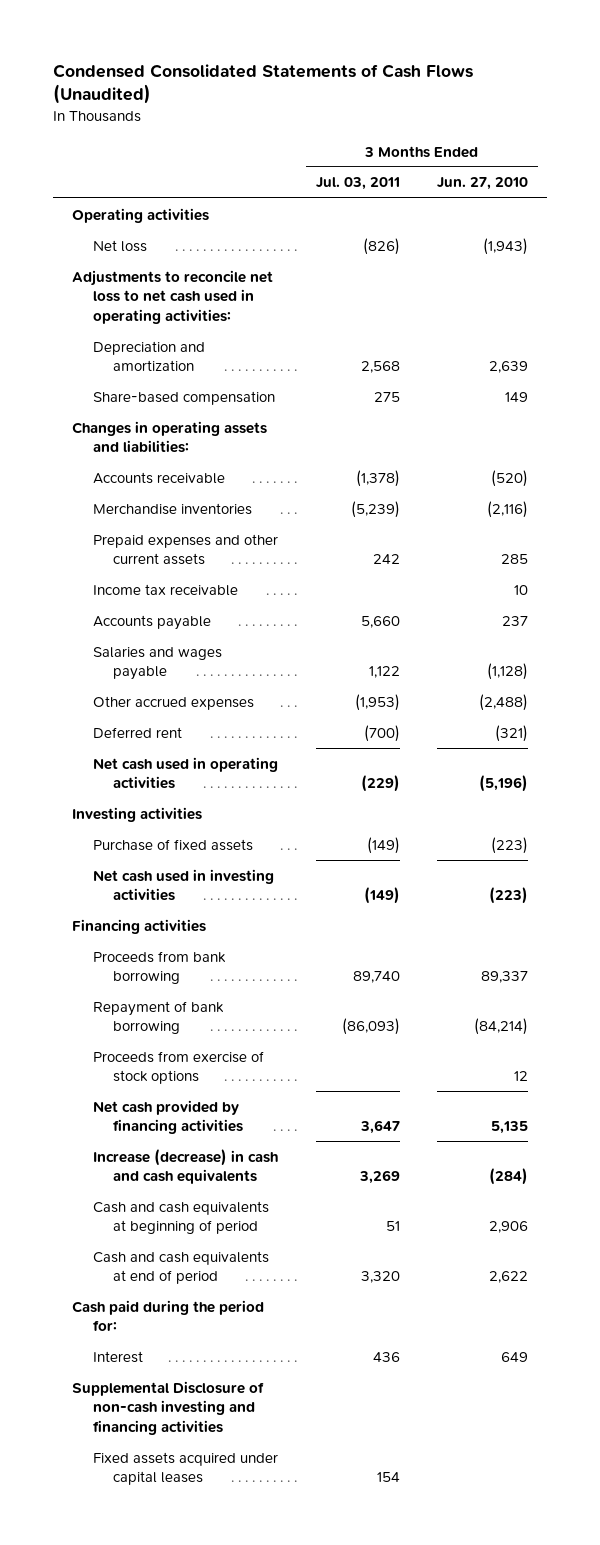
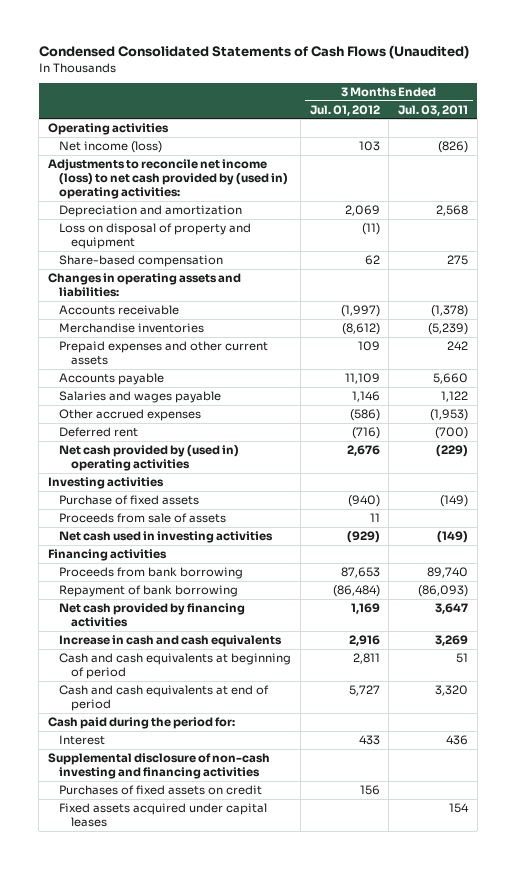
[437,177,529,191] Jun. 27, 2010 -> none
none -> [309,104,380,116] Jul. 01, 2012
[92,239,147,252] Net loss -> [59,140,163,153] Net income (loss)
[71,269,273,324] Adjustments to reconcile net loss to net cash used in operating activities: -> [47,158,289,200] Adjustments to reconcile net income (loss) to net cash provided by (used in) operating activities:
none -> [59,222,252,250] Loss on disposal of property and equipment
[92,583,238,596] Income tax receivable -> none
[92,756,278,790] Net cash used in operating activities -> [59,444,240,472] Net cash provided by (used in) operating activities
none -> [59,512,227,523] Proceeds from sale of assets
[92,1050,264,1085] Proceeds from exercise of stock options -> none
[92,1148,278,1185] Increase (decrease) in cash and cash equivalents -> [59,634,283,647] Increase in cash and cash equivalents
[71,1380,264,1435] Supplemental Disclosure of non-cash investing and financing activities -> [47,752,270,780] Supplemental disclosure of non-cash investing and financing activities
none -> [59,784,263,795] Purchases of fixed assets on credit

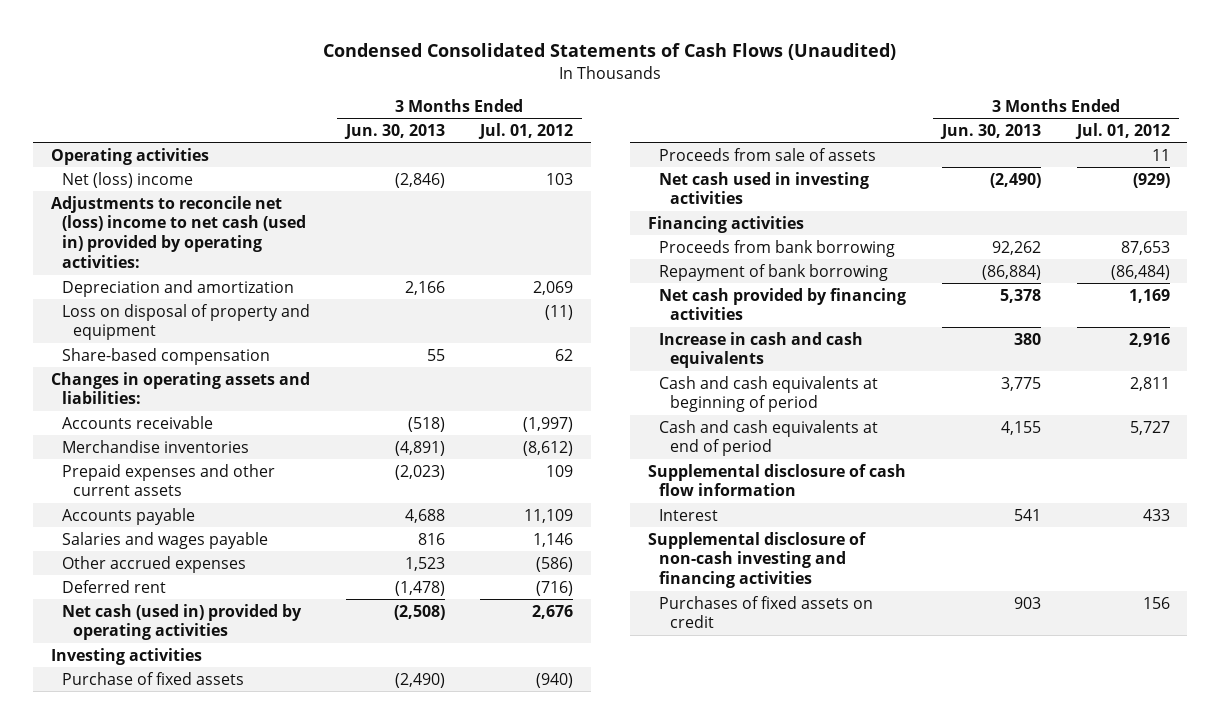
[398,104,469,116] Jul. 03, 2011 -> none
none -> [343,123,445,139] Jun. 30, 2013
[59,140,163,153] Net income (loss) -> [62,171,194,188] Net (loss) income
[47,158,289,200] Adjustments to reconcile net income (loss) to net cash provided by (used in) operating activities: -> [50,195,307,269] Adjustments to reconcile net (loss) income to net cash (used in) provided by operating activities:
[59,444,240,472] Net cash provided by (used in) operating activities -> [62,603,303,641] Net cash (used in) provided by operating activities
[47,716,235,729] Cash paid during the period for: -> none
none -> [647,463,906,497] Supplemental disclosure of cash flow information
[59,802,268,828] Fixed assets acquired under capital leases -> none

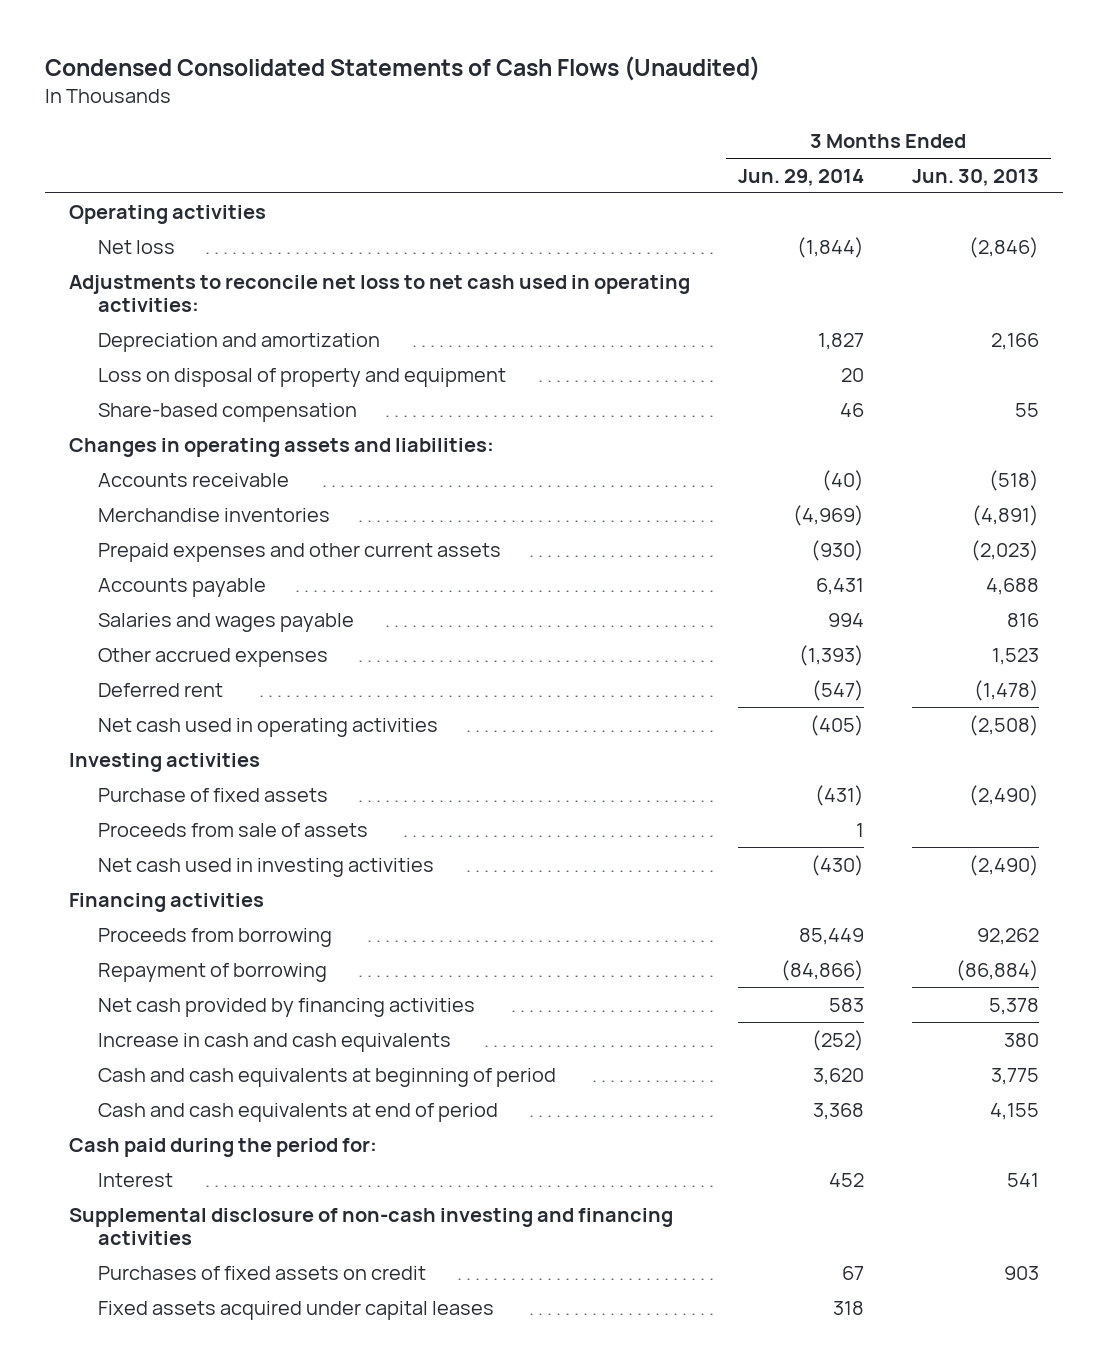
[478,122,574,139] Jul. 01, 2012 -> none
none -> [737,168,864,186] Jun. 29, 2014
[62,171,194,188] Net (loss) income -> [97,239,175,254] Net loss
[50,195,307,269] Adjustments to reconcile net (loss) income to net cash (used in) provided by operating activities: -> [68,274,690,313] Adjustments to reconcile net loss to net cash used in operating activities:
[62,603,303,641] Net cash (used in) provided by operating activities -> [97,717,438,737] Net cash used in operating activities
[658,239,895,257] Proceeds from bank borrowing -> [97,927,332,947] Proceeds from borrowing
[658,263,888,281] Repayment of bank borrowing -> [97,962,327,982] Repayment of borrowing
[647,463,906,497] Supplemental disclosure of cash flow information -> none
none -> [68,1137,377,1157] Cash paid during the period for:
none -> [97,1300,494,1320] Fixed assets acquired under capital leases

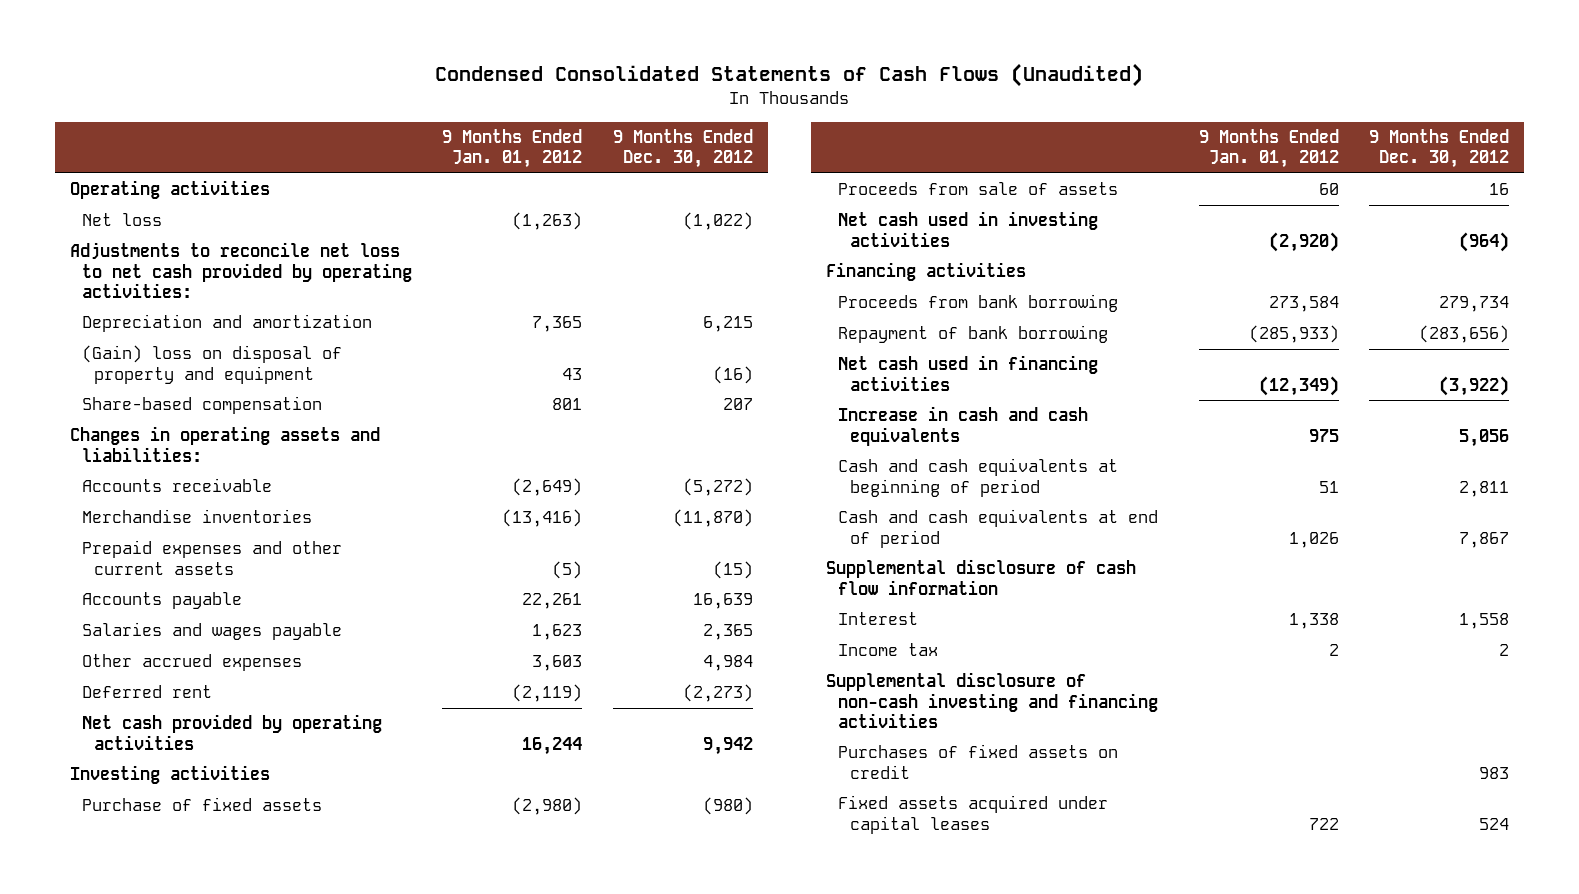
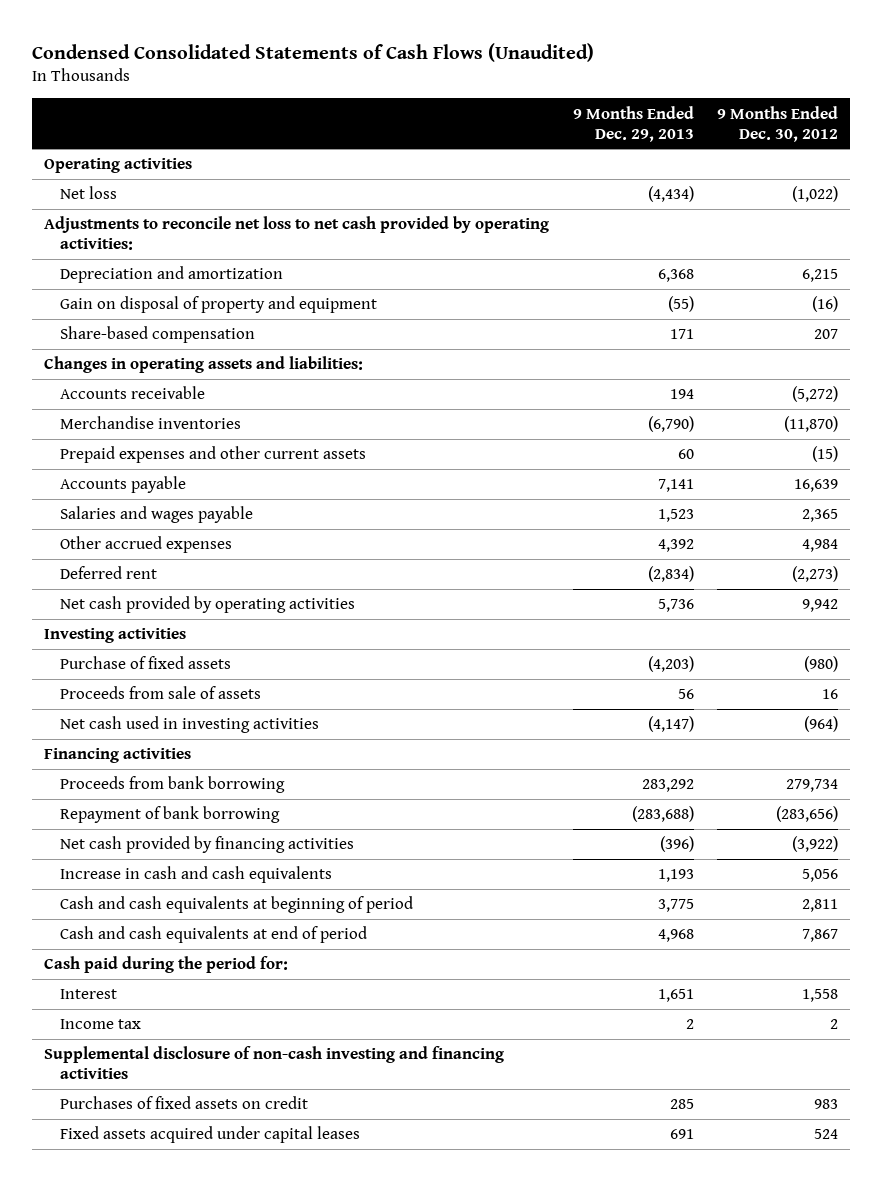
[442,128,583,169] 9 Months Ended Jan. 01, 2012 -> none
none -> [572,105,694,142] 9 Months Ended Dec. 29, 2013
[81,345,342,384] (Gain) loss on disposal of property and equipment -> [59,296,377,314] Gain on disposal of property and equipment
[838,355,1099,391] Net cash used in financing activities -> [59,836,354,854] Net cash provided by financing activities
[825,559,1136,595] Supplemental disclosure of cash flow information -> none
none -> [44,956,289,974] Cash paid during the period for:

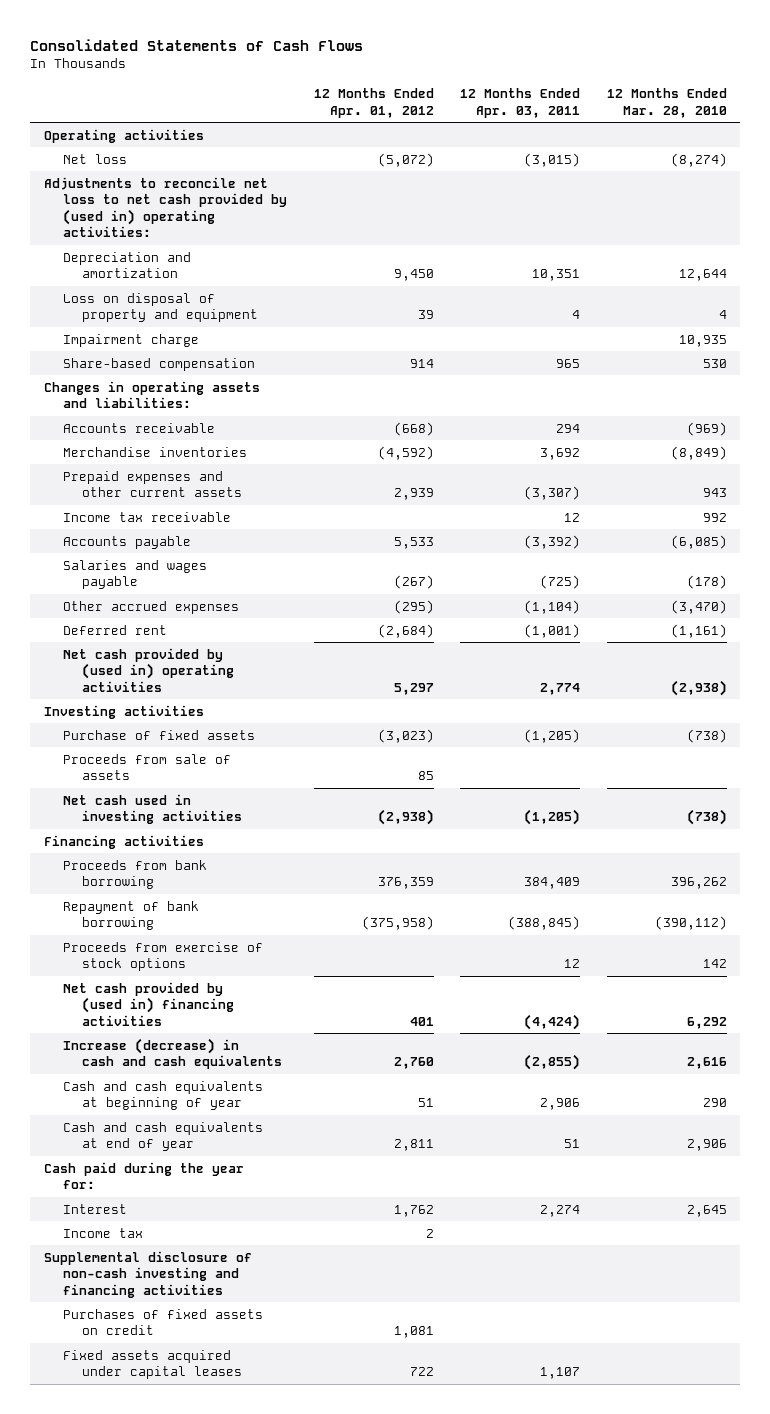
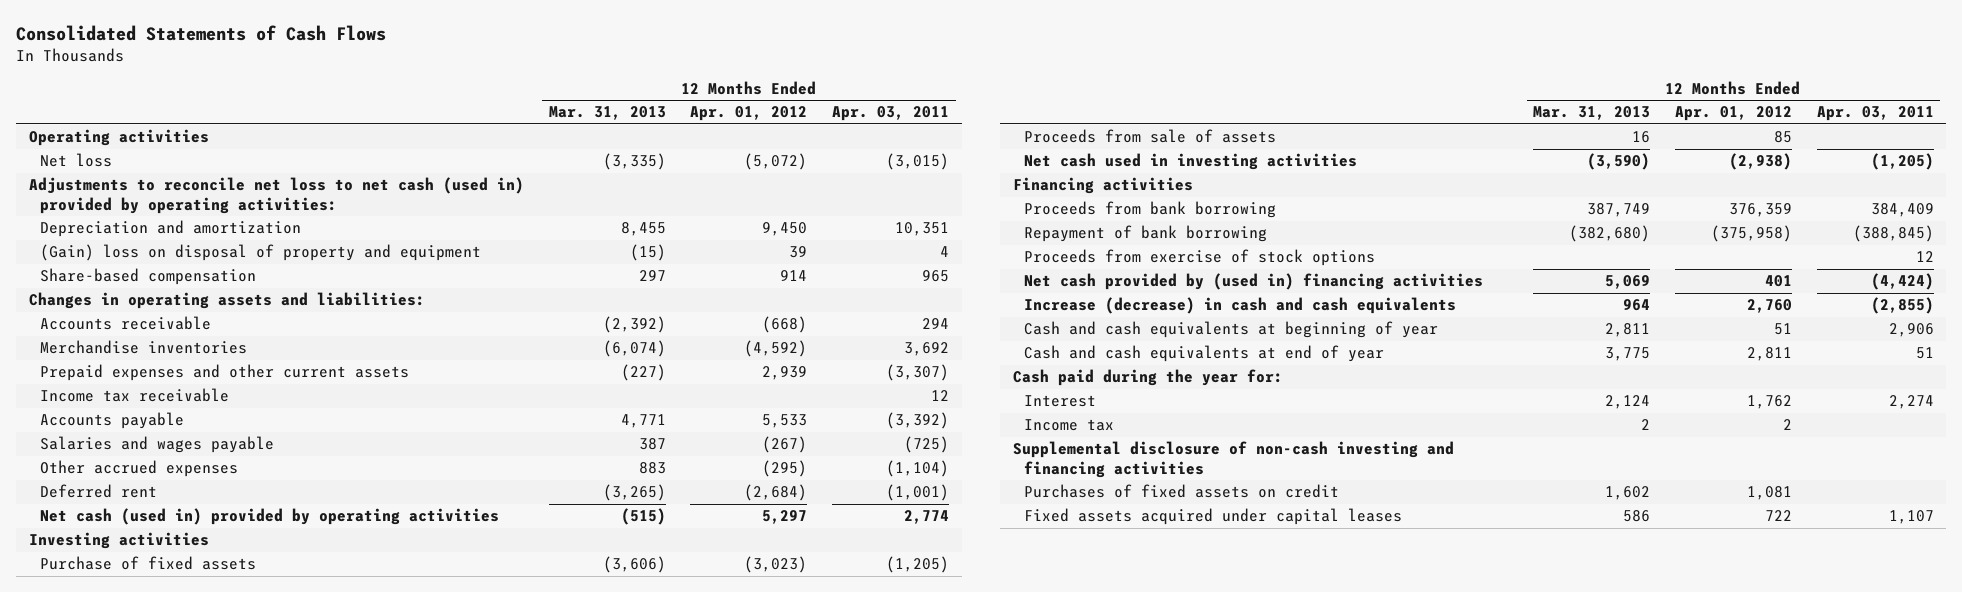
[606,88,727,118] 12 Months Ended Mar. 28, 2010 -> none
none -> [548,106,666,121] Mar. 31, 2013
[43,176,288,238] Adjustments to reconcile net loss to net cash provided by (used in) operating activities: -> [28,177,524,214] Adjustments to reconcile net loss to net cash (used in) provided by operating activities:
[63,333,200,347] Impairment charge -> none
[63,292,259,323] Loss on disposal of property and equipment -> [40,244,482,262] (Gain) loss on disposal of property and equipment
[63,647,235,692] Net cash provided by (used in) operating activities -> [40,508,500,526] Net cash (used in) provided by operating activities

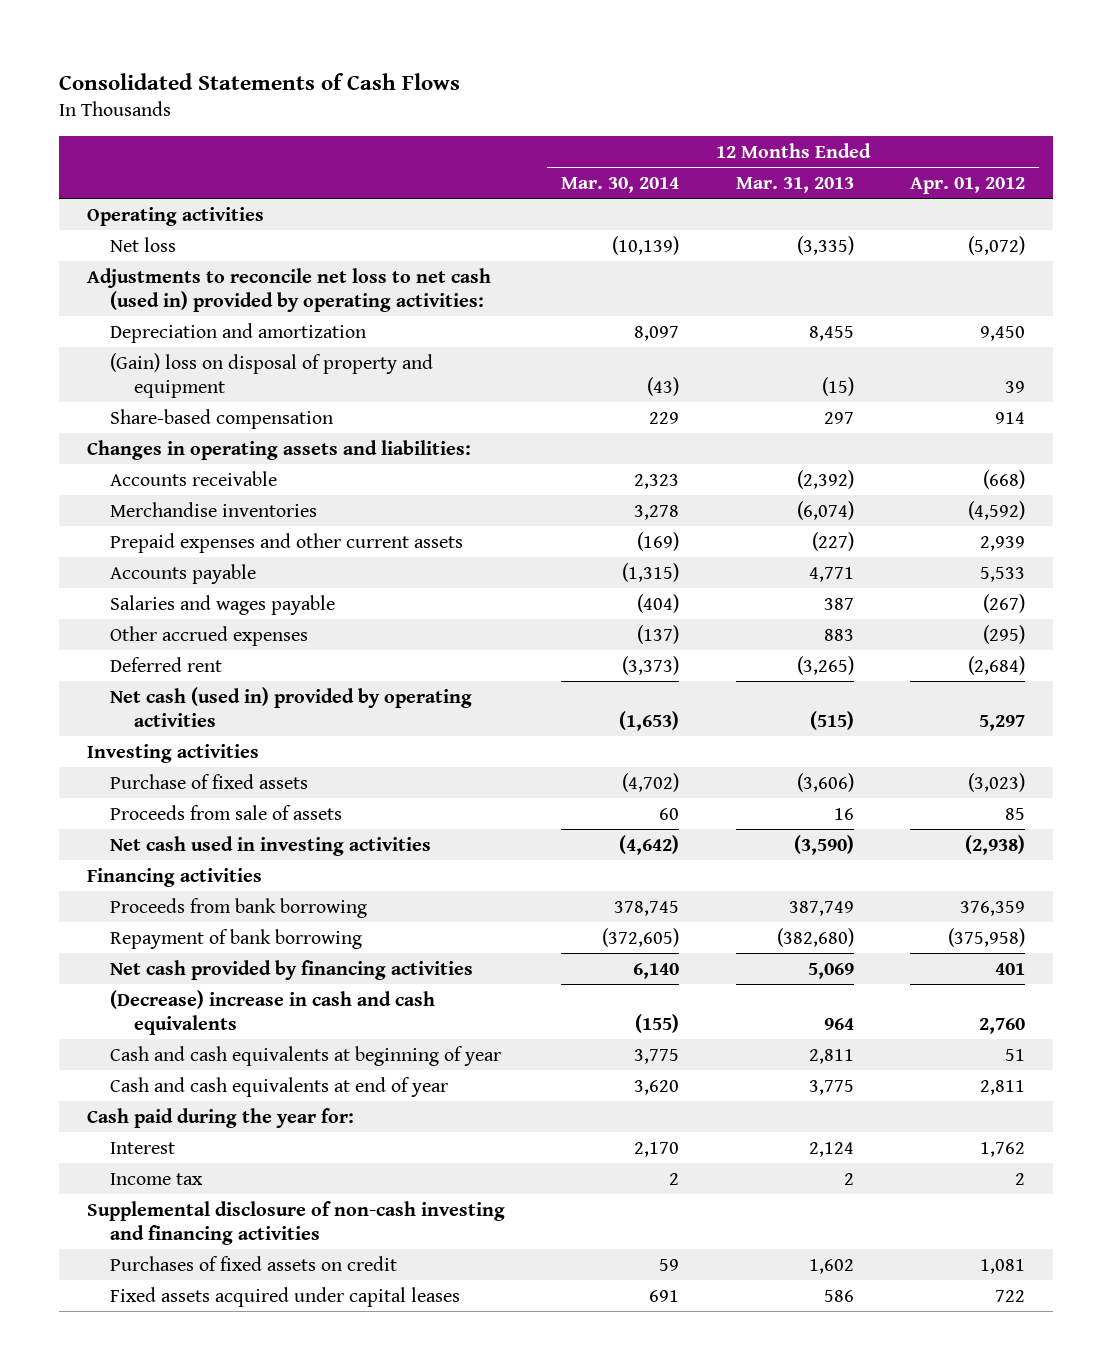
[832,106,950,122] Apr. 03, 2011 -> none
none -> [561,176,680,193] Mar. 30, 2014
[40,388,230,403] Income tax receivable -> none
[1024,249,1376,267] Proceeds from exercise of stock options -> none
[1024,273,1484,291] Net cash provided by (used in) financing activities -> [110,959,474,980] Net cash provided by financing activities
[1024,297,1457,315] Increase (decrease) in cash and cash equivalents -> [110,989,436,1035] (Decrease) increase in cash and cash equivalents

